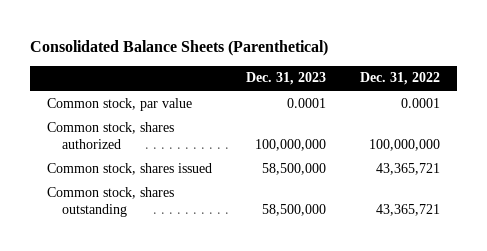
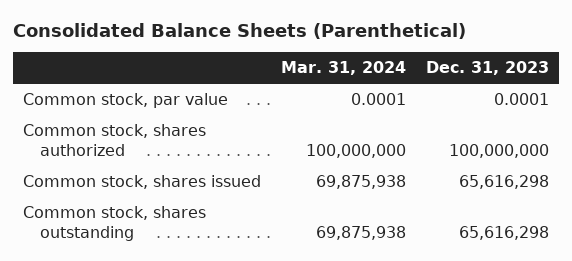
[360,72,441,86] Dec. 31, 2022 -> none
none -> [280,61,406,76] Mar. 31, 2024
[262,162,327,175] 58,500,000 -> [458,175,549,190] 65,616,298
[262,203,327,216] 58,500,000 -> [458,225,549,240] 65,616,298

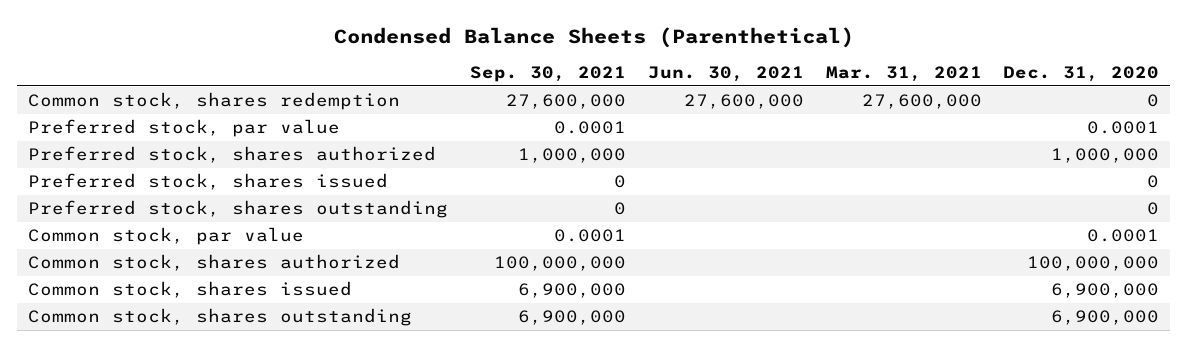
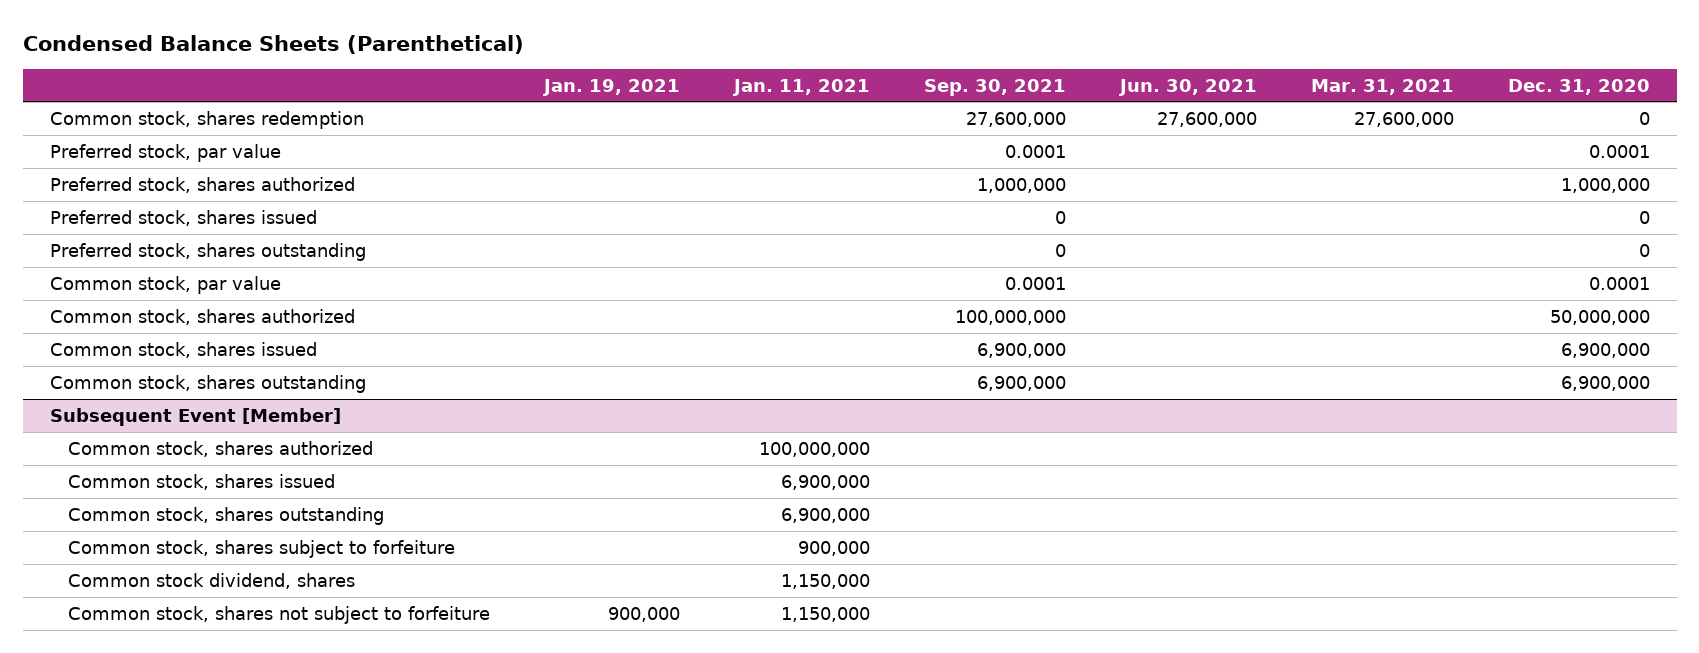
none -> [542,78,681,96] Jan. 19, 2021
none -> [732,78,871,96] Jan. 11, 2021
[1027,256,1160,272] 100,000,000 -> [1549,309,1650,325] 50,000,000
none -> [49,407,341,426] Subsequent Event [Member]
none -> [68,440,374,457] Common stock, shares authorized
none -> [68,473,336,490] Common stock, shares issued
none -> [68,506,385,525] Common stock, shares outstanding
none -> [68,539,456,558] Common stock, shares subject to forfeiture
none -> [68,572,356,589] Common stock dividend, shares
none -> [68,605,491,624] Common stock, shares not subject to forfeiture

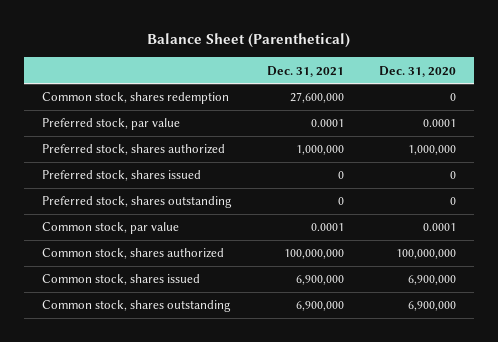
[22,34,524,54] Condensed Balance Sheets (Parenthetical) -> [147,33,351,49] Balance Sheet (Parenthetical)
[542,78,681,96] Jan. 19, 2021 -> none
[732,78,871,96] Jan. 11, 2021 -> none
[924,78,1067,96] Sep. 30, 2021 -> none
[1118,78,1258,96] Jun. 30, 2021 -> none
[1310,78,1454,95] Mar. 31, 2021 -> none
none -> [266,65,344,77] Dec. 31, 2021
[1549,309,1650,325] 50,000,000 -> [396,249,457,260] 100,000,000
[49,407,341,426] Subsequent Event [Member] -> none
[68,440,374,457] Common stock, shares authorized -> none
[68,473,336,490] Common stock, shares issued -> none
[68,506,385,525] Common stock, shares outstanding -> none
[68,539,456,558] Common stock, shares subject to forfeiture -> none
[68,572,356,589] Common stock dividend, shares -> none
[68,605,491,624] Common stock, shares not subject to forfeiture -> none

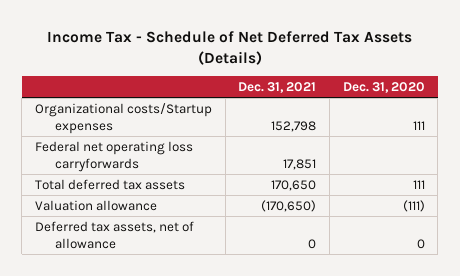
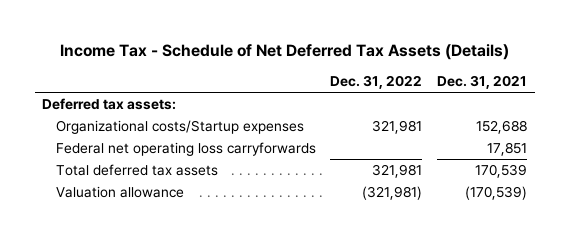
[342,81,425,93] Dec. 31, 2020 -> none
none -> [330,75,423,90] Dec. 31, 2022
none -> [42,97,177,110] Deferred tax assets:
[271,120,317,132] 152,798 -> [476,119,528,134] 152,688
[34,220,194,249] Deferred tax assets, net of allowance -> none
[271,179,317,191] 170,650 -> [475,163,528,178] 170,539
[261,199,317,212] (170,650) -> [465,185,528,200] (170,539)

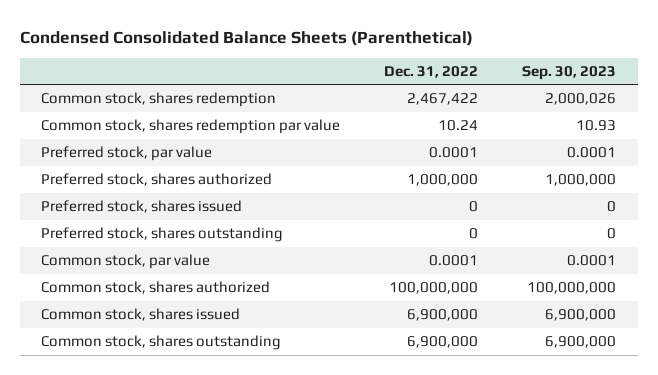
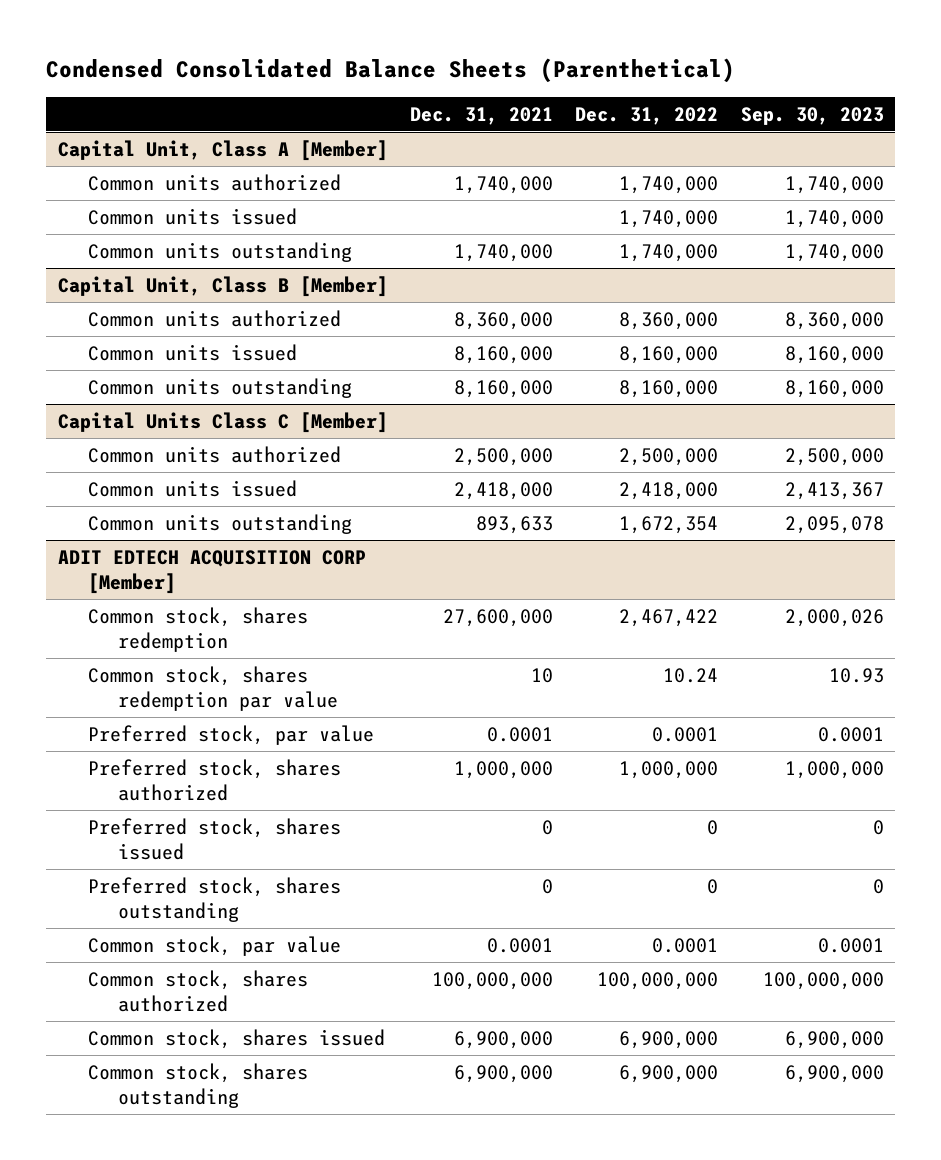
none -> [409,106,553,125] Dec. 31, 2021
none -> [57,140,388,162] Capital Unit, Class A [Member]
none -> [87,174,341,192] Common units authorized
none -> [87,208,297,226] Common units issued
none -> [87,242,352,263] Common units outstanding
none -> [57,276,388,298] Capital Unit, Class B [Member]
none -> [87,310,341,328] Common units authorized
none -> [87,344,297,362] Common units issued
none -> [87,378,352,399] Common units outstanding
none -> [57,412,388,434] Capital Units Class C [Member]
none -> [87,446,341,464] Common units authorized
none -> [87,480,297,498] Common units issued
none -> [87,514,352,535] Common units outstanding
none -> [57,550,366,594] ADIT EDTECH ACQUISITION CORP [Member]

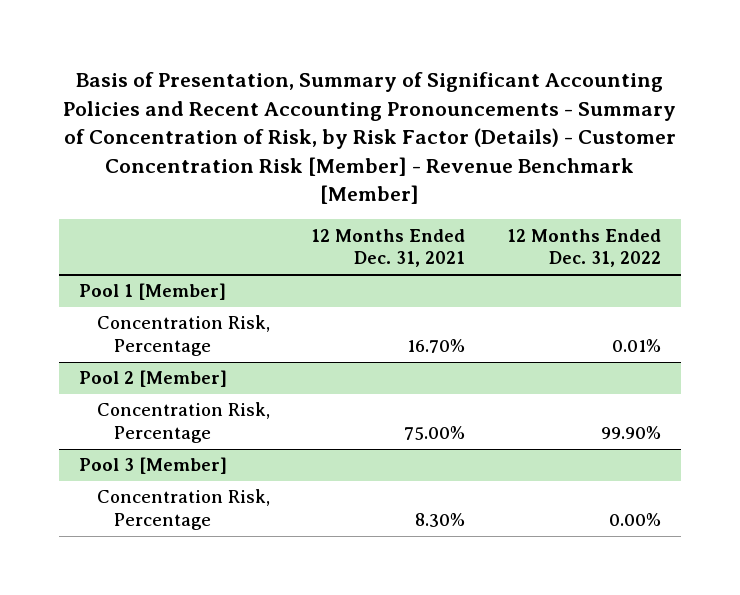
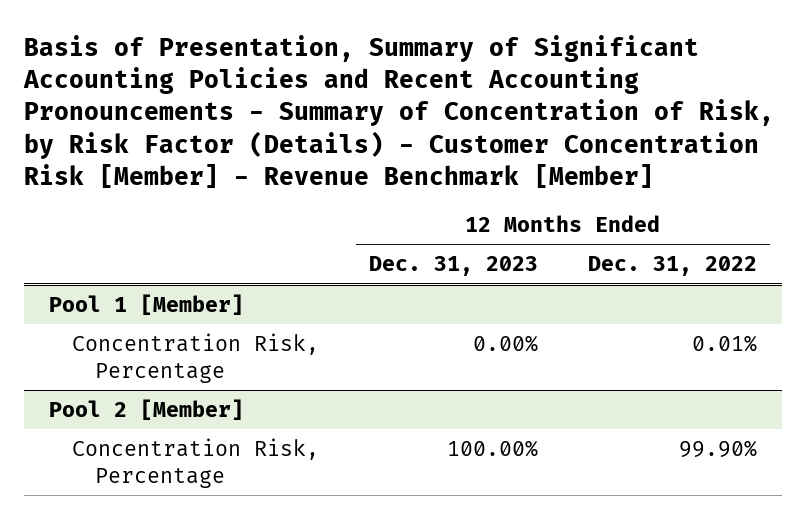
[311,228,466,268] 12 Months Ended Dec. 31, 2021 -> none
none -> [368,256,538,277] Dec. 31, 2023
[79,457,228,475] Pool 3 [Member] -> none
[96,489,270,530] Concentration Risk, Percentage -> none

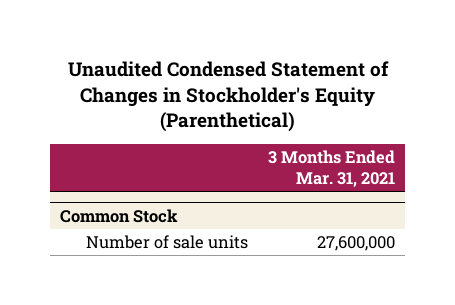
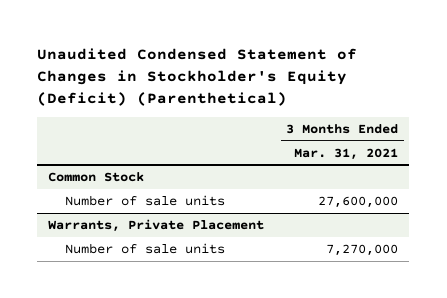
[67,60,389,133] Unaudited Condensed Statement of Changes in Stockholder's Equity (Parenthetical) -> [37,48,358,106] Unaudited Condensed Statement of Changes in Stockholder's Equity (Deficit) (Parenthetical)
none -> [48,219,265,233] Warrants, Private Placement
none -> [64,243,225,255] Number of sale units

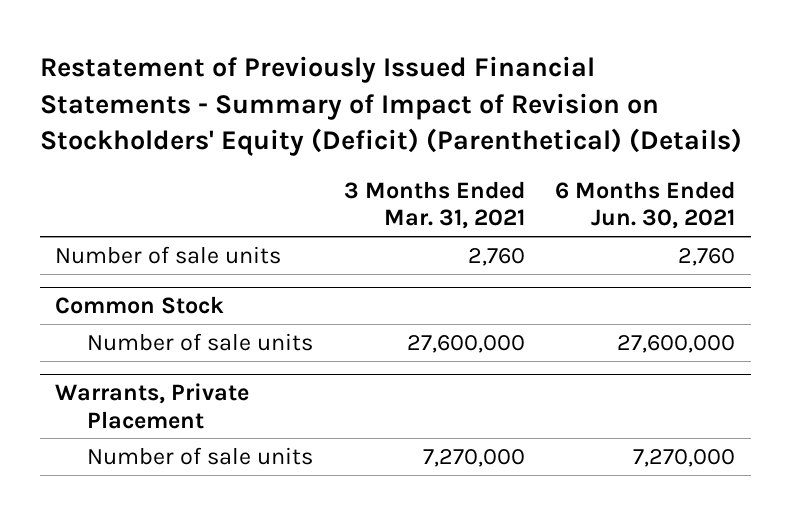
[37,48,358,106] Unaudited Condensed Statement of Changes in Stockholder's Equity (Deficit) (Parenthetical) -> [39,56,742,157] Restatement of Previously Issued Financial Statements - Summary of Impact of Revision on Stockholders' Equity (Deficit) (Parenthetical) (Details)
none -> [555,181,736,230] 6 Months Ended Jun. 30, 2021
none -> [55,245,282,264] Number of sale units

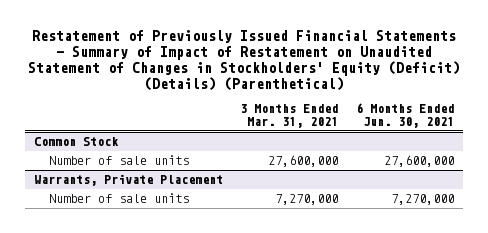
[39,56,742,157] Restatement of Previously Issued Financial Statements - Summary of Impact of Revision on Stockholders' Equity (Deficit) (Parenthetical) (Details) -> [27,29,460,91] Restatement of Previously Issued Financial Statements - Summary of Impact of Restatement on Unaudited Statement of Changes in Stockholders' Equity (Deficit) (Details) (Parenthetical)
[55,245,282,264] Number of sale units -> none

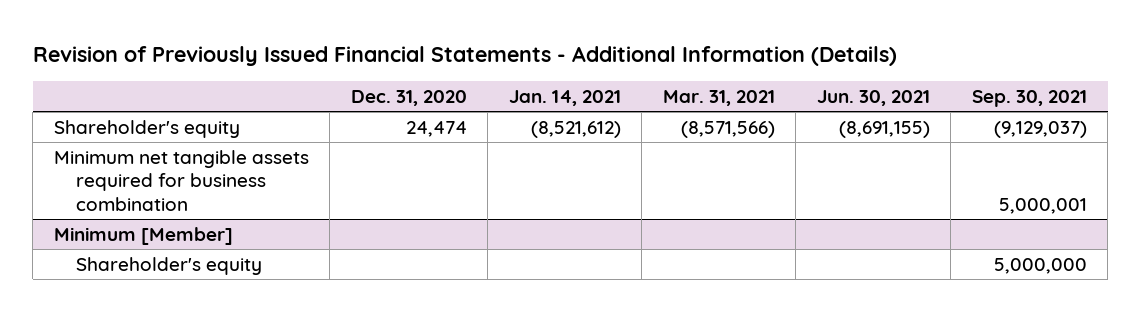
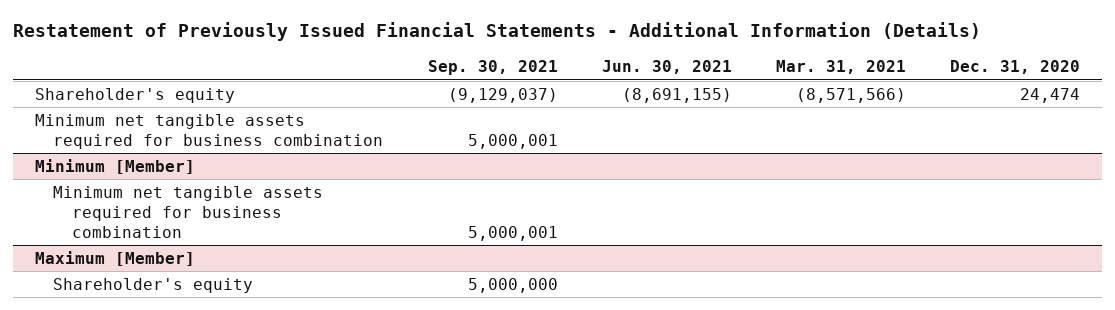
[32,46,897,67] Revision of Previously Issued Financial Statements - Additional Information (Details) -> [12,22,981,42] Restatement of Previously Issued Financial Statements - Additional Information (Details)
[508,89,621,106] Jan. 14, 2021 -> none
none -> [53,185,324,238] Minimum net tangible assets required for business combination
none -> [34,250,195,266] Maximum [Member]

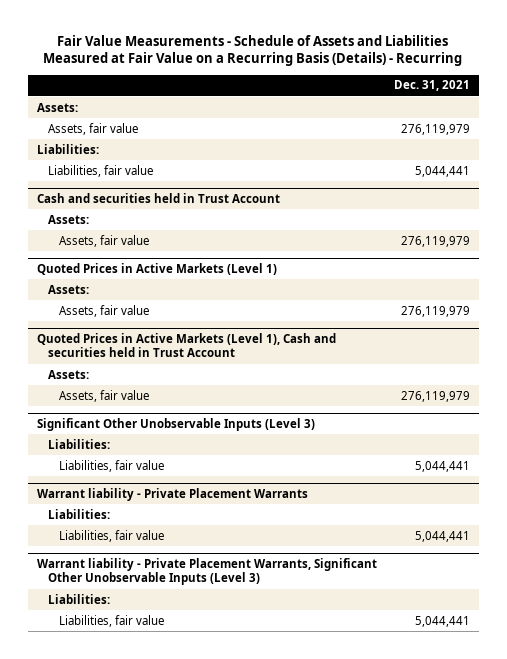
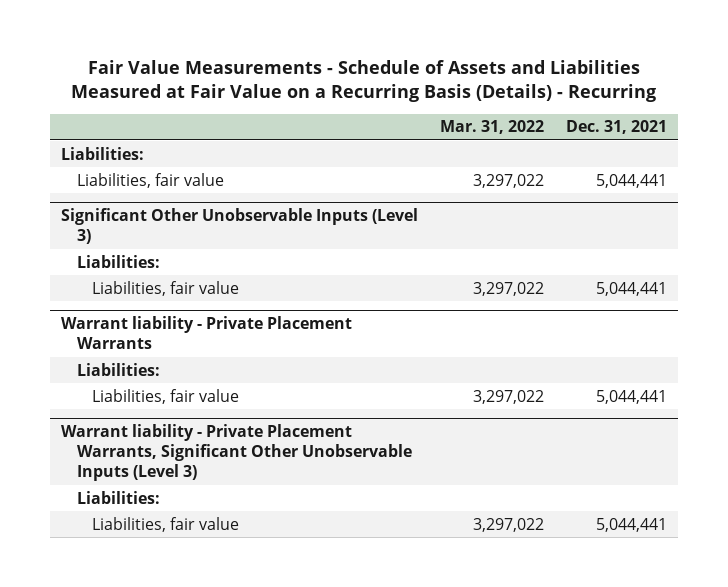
none -> [439,120,544,135] Mar. 31, 2022
[36,102,78,112] Assets: -> none
[47,122,138,135] Assets, fair value -> none
[36,192,280,203] Cash and securities held in Trust Account -> none
[47,214,89,224] Assets: -> none
[58,234,149,247] Assets, fair value -> none
[36,262,277,275] Quoted Prices in Active Markets (Level 1) -> none
[47,284,89,294] Assets: -> none
[58,304,149,317] Assets, fair value -> none
[36,332,336,358] Quoted Prices in Active Markets (Level 1), Cash and securities held in Trust Account -> none
[47,369,89,379] Assets: -> none
[58,389,149,402] Assets, fair value -> none

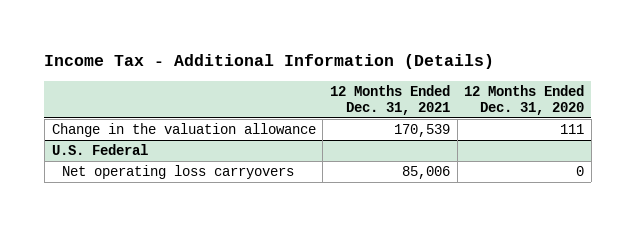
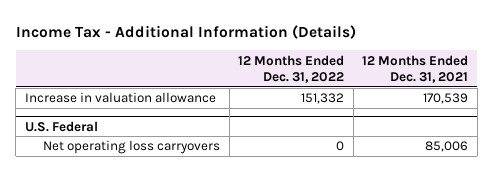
[464,84,585,116] 12 Months Ended Dec. 31, 2020 -> none
none -> [238,54,345,84] 12 Months Ended Dec. 31, 2022
[51,122,316,137] Change in the valuation allowance -> [24,92,216,104] Increase in valuation allowance

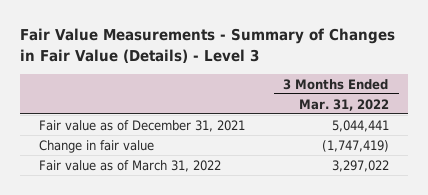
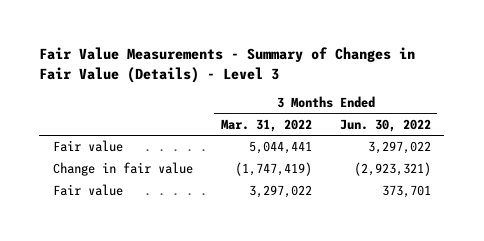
none -> [339,118,431,132] Jun. 30, 2022
[39,119,246,132] Fair value as of December 31, 2021 -> [53,140,124,153] Fair value
[39,159,222,172] Fair value as of March 31, 2022 -> [53,184,124,197] Fair value

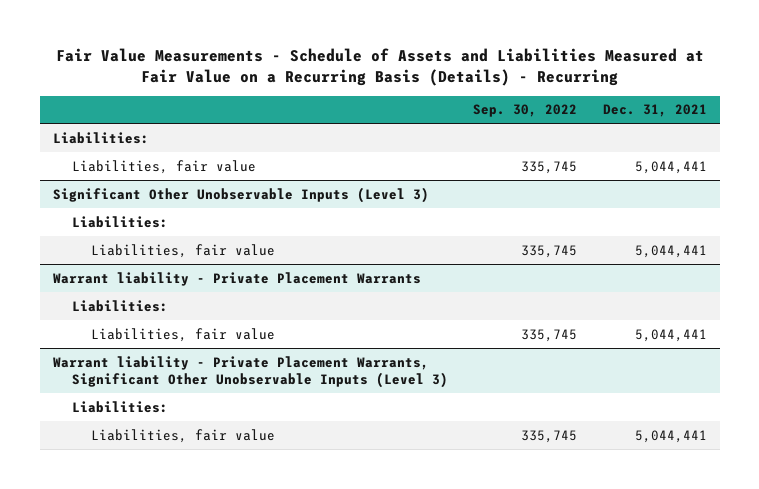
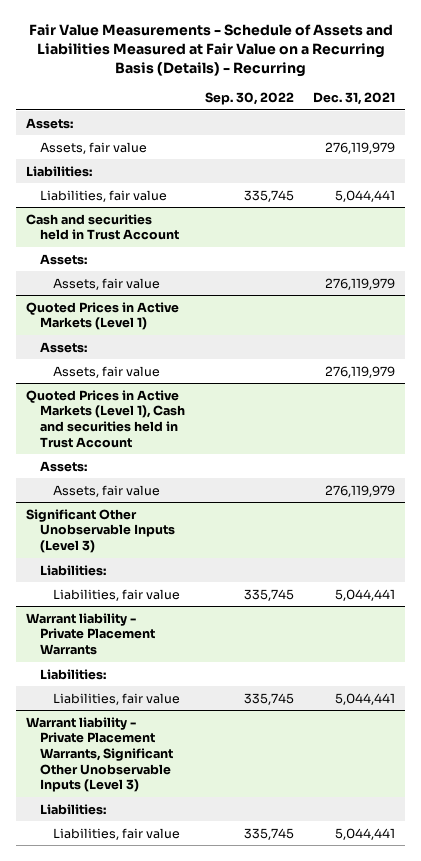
none -> [25,117,73,129] Assets:
none -> [39,141,147,154] Assets, fair value
none -> [25,213,179,241] Cash and securities held in Trust Account
none -> [39,253,87,265] Assets:
none -> [53,277,161,290] Assets, fair value
none -> [25,301,179,331] Quoted Prices in Active Markets (Level 1)
none -> [39,341,87,353] Assets:
none -> [53,365,161,378] Assets, fair value
none -> [25,389,185,448] Quoted Prices in Active Markets (Level 1), Cash and securities held in Trust Account
none -> [39,460,87,472] Assets:
none -> [53,484,161,497] Assets, fair value

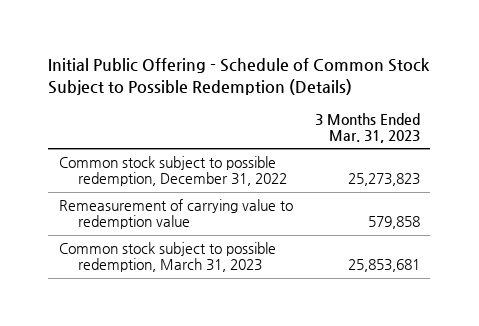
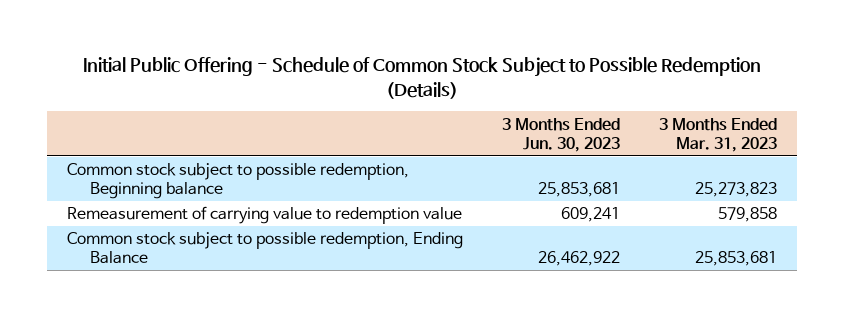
none -> [501,117,620,152] 3 Months Ended Jun. 30, 2023
[59,156,288,187] Common stock subject to possible redemption, December 31, 2022 -> [66,163,409,200] Common stock subject to possible redemption, Beginning balance
[59,242,277,273] Common stock subject to possible redemption, March 31, 2023 -> [66,232,463,265] Common stock subject to possible redemption, Ending Balance

